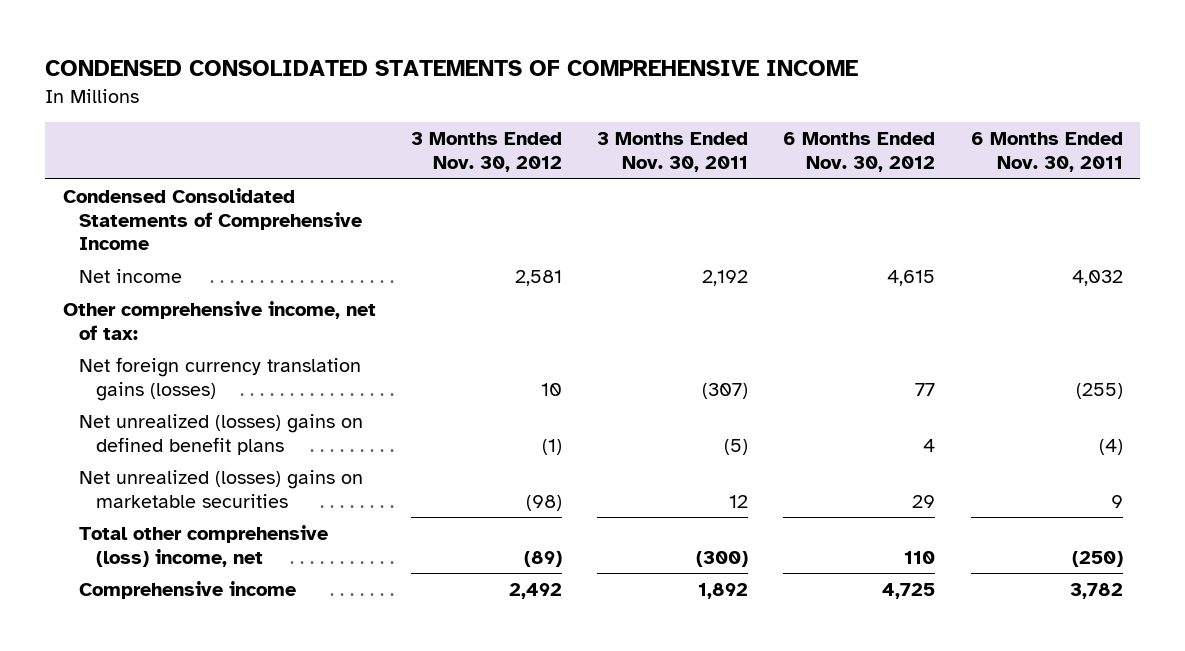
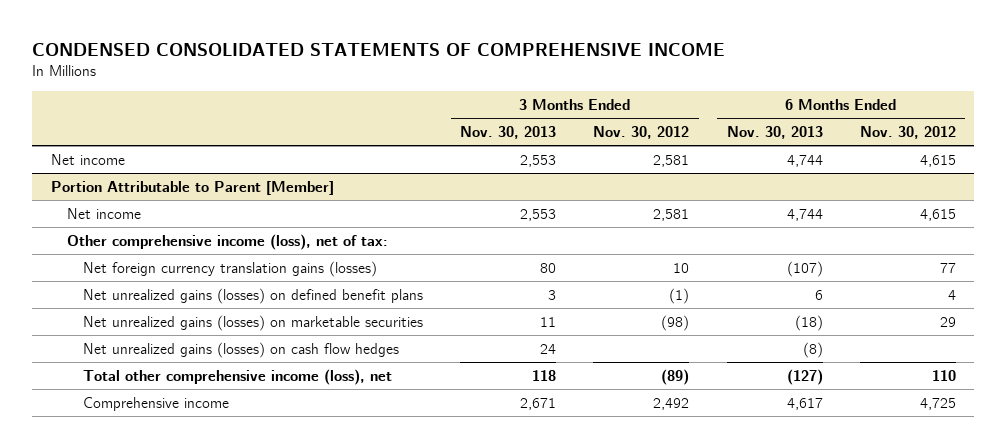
[597,132,749,172] 3 Months Ended Nov. 30, 2011 -> none
[970,132,1123,172] 6 Months Ended Nov. 30, 2011 -> none
none -> [460,126,557,140] Nov. 30, 2013
none -> [726,126,823,140] Nov. 30, 2013
[62,188,363,250] Condensed Consolidated Statements of Comprehensive Income -> none
none -> [50,180,334,195] Portion Attributable to Parent [Member]
none -> [67,207,142,219] Net income
[62,301,376,340] Other comprehensive income, net of tax: -> [67,233,389,250] Other comprehensive income (loss), net of tax:
[79,414,364,455] Net unrealized (losses) gains on defined benefit plans -> [83,287,424,304] Net unrealized gains (losses) on defined benefit plans
[79,470,364,508] Net unrealized (losses) gains on marketable securities -> [83,314,424,331] Net unrealized gains (losses) on marketable securities
none -> [83,341,400,358] Net unrealized gains (losses) on cash flow hedges
[79,525,329,567] Total other comprehensive (loss) income, net -> [83,368,393,385] Total other comprehensive income (loss), net

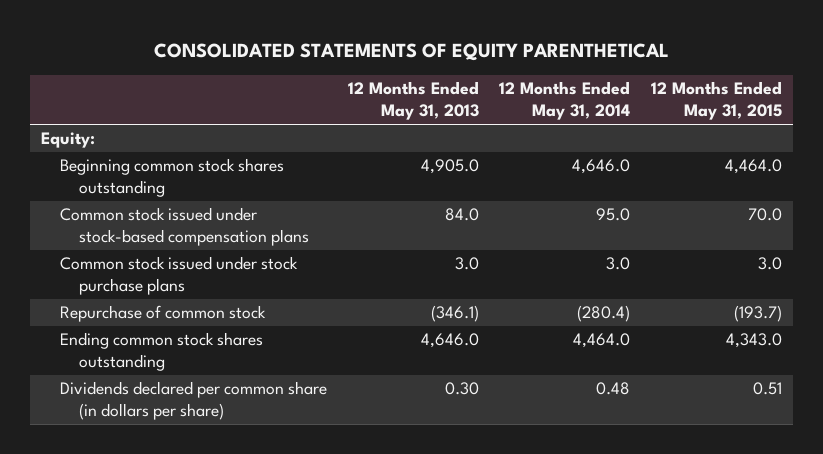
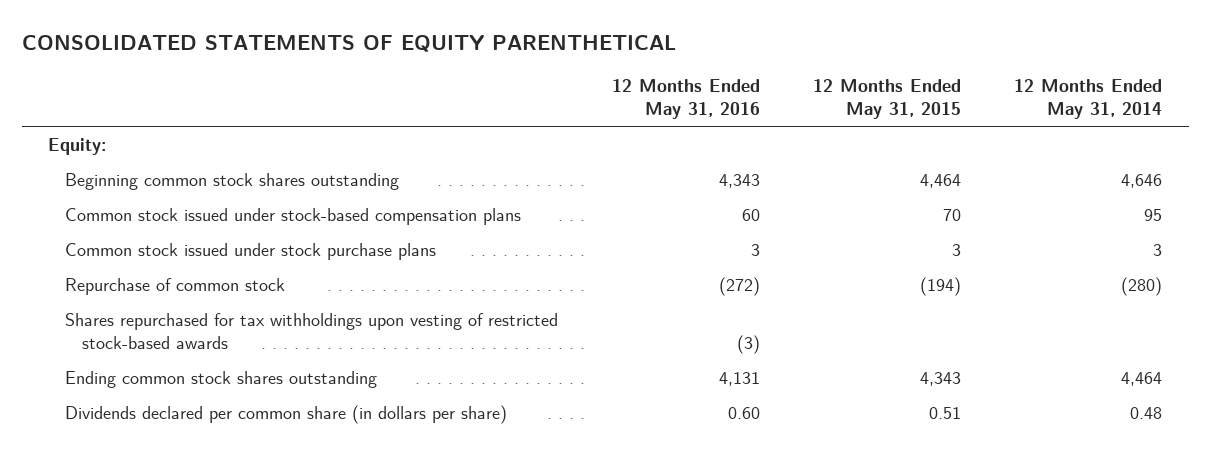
[347,81,479,121] 12 Months Ended May 31, 2013 -> none
none -> [611,78,760,120] 12 Months Ended May 31, 2016
[572,159,631,175] 4,646.0 -> [1121,173,1163,188] 4,646
[725,159,783,175] 4,464.0 -> [920,173,962,188] 4,464
[596,208,631,222] 95.0 -> [1144,208,1163,221] 95
[748,208,783,222] 70.0 -> [943,208,962,221] 70
[606,257,631,271] 3.0 -> [1153,243,1163,256] 3
[758,257,783,271] 3.0 -> [952,243,962,256] 3
[577,305,631,323] (280.4) -> [1121,276,1163,296] (280)
[734,305,783,323] (193.7) -> [920,276,962,296] (194)
none -> [65,312,559,350] Shares repurchased for tax withholdings upon vesting of restricted stock-based awards
[573,333,631,349] 4,464.0 -> [1121,371,1163,386] 4,464
[726,333,783,349] 4,343.0 -> [920,371,962,386] 4,343

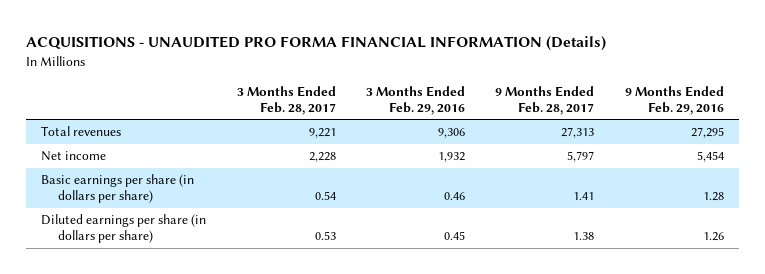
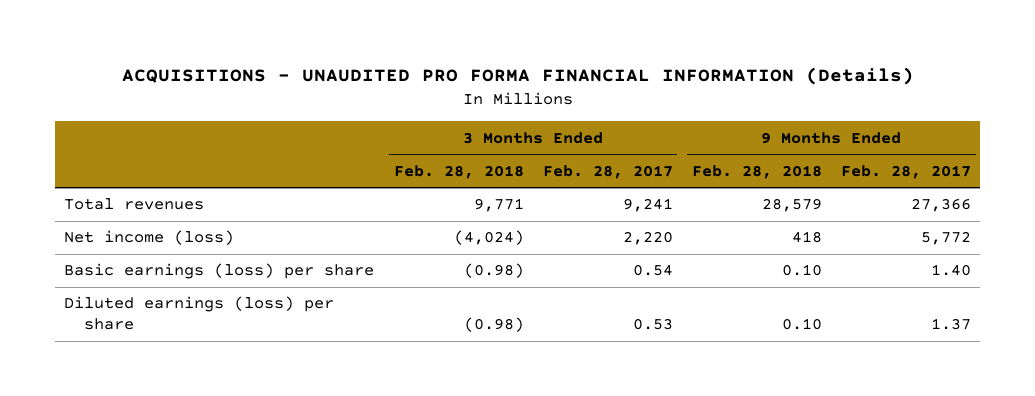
[366,85,466,115] 3 Months Ended Feb. 29, 2016 -> none
[624,85,724,115] 9 Months Ended Feb. 29, 2016 -> none
none -> [393,164,524,179] Feb. 28, 2018
none -> [691,164,822,179] Feb. 28, 2018
[308,128,336,139] 9,221 -> [622,198,673,213] 9,241
[561,127,595,139] 27,313 -> [910,198,971,213] 27,366
[41,151,107,162] Net income -> [64,230,235,246] Net income (loss)
[308,152,336,163] 2,228 -> [622,231,673,246] 2,220
[567,151,595,163] 5,797 -> [920,231,971,246] 5,772
[41,174,195,204] Basic earnings per share (in dollars per share) -> [64,263,375,280] Basic earnings (loss) per share
[573,192,595,201] 1.41 -> [930,264,971,277] 1.40
[41,214,207,244] Diluted earnings per share (in dollars per share) -> [64,296,335,331] Diluted earnings (loss) per share
[573,232,595,241] 1.38 -> [930,318,971,331] 1.37

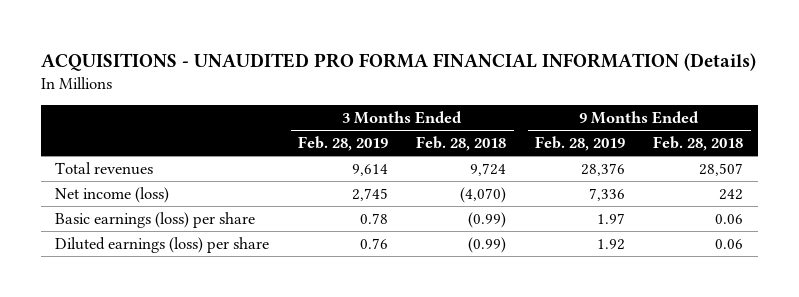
[542,164,673,179] Feb. 28, 2017 -> none
[840,164,971,179] Feb. 28, 2017 -> none
none -> [297,136,388,152] Feb. 28, 2019
none -> [534,136,625,152] Feb. 28, 2019
[473,198,524,213] 9,771 -> [470,162,507,176] 9,724
[761,198,822,213] 28,579 -> [699,162,744,176] 28,507
[453,230,524,246] (4,024) -> [460,186,507,203] (4,070)
[791,231,822,244] 418 -> [719,188,744,200] 242
[463,263,524,279] (0.98) -> [468,211,507,228] (0.99)
[781,264,822,277] 0.10 -> [715,213,744,224] 0.06
[463,317,524,333] (0.98) -> [468,236,507,253] (0.99)
[781,318,822,331] 0.10 -> [715,238,744,249] 0.06

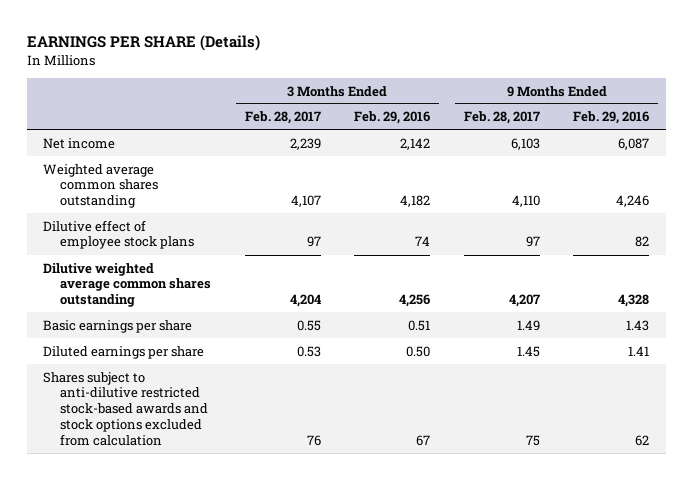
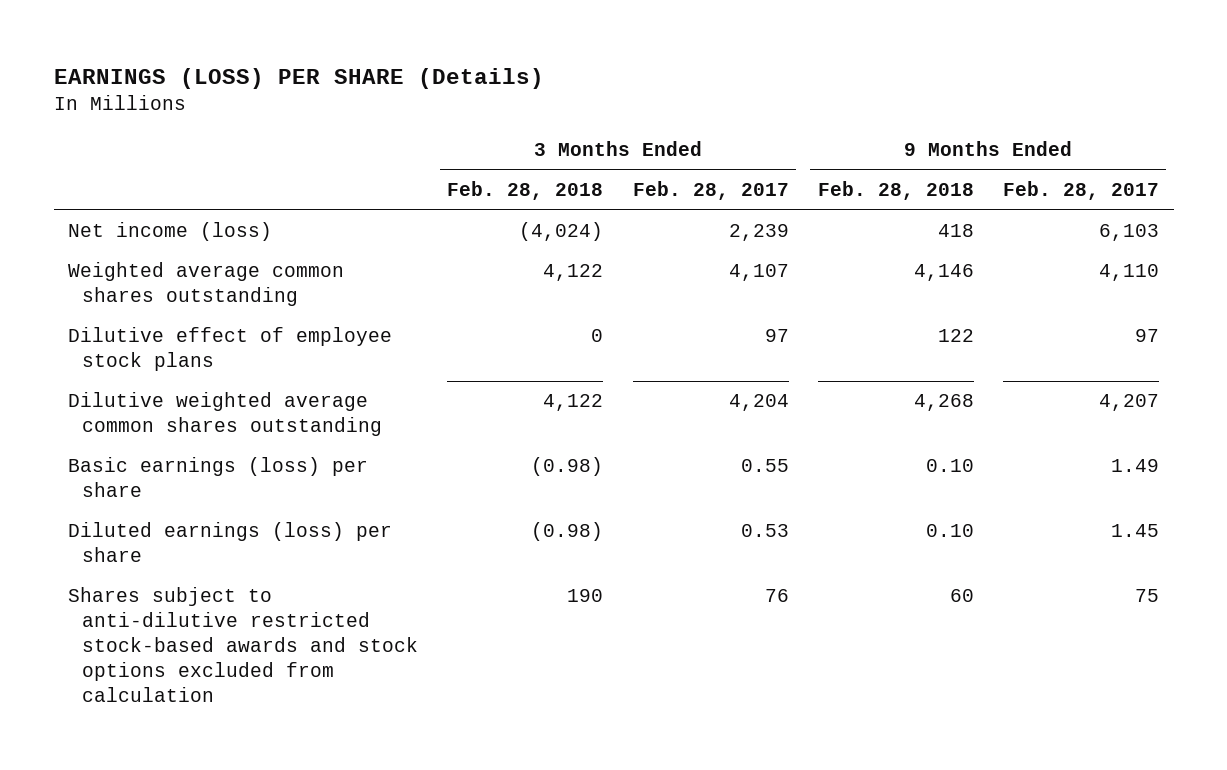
[26,35,260,52] EARNINGS PER SHARE (Details) -> [53,68,544,90] EARNINGS (LOSS) PER SHARE (Details)
[354,111,431,125] Feb. 29, 2016 -> none
[573,111,650,125] Feb. 29, 2016 -> none
none -> [447,181,604,201] Feb. 28, 2018
none -> [817,181,974,201] Feb. 28, 2018
[43,137,116,149] Net income -> [68,222,273,242] Net income (loss)
[43,319,193,333] Basic earnings per share -> [68,457,369,498] Basic earnings (loss) per share
[43,345,205,359] Diluted earnings per share -> [68,522,393,563] Diluted earnings (loss) per share

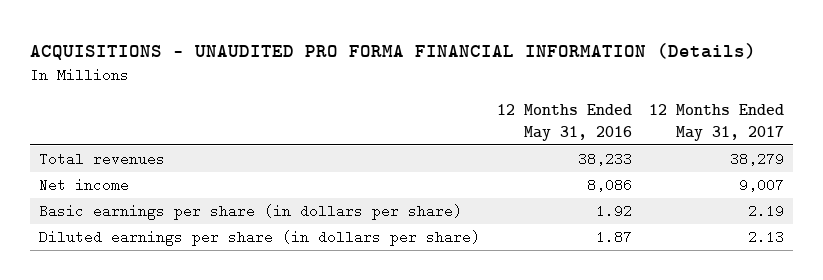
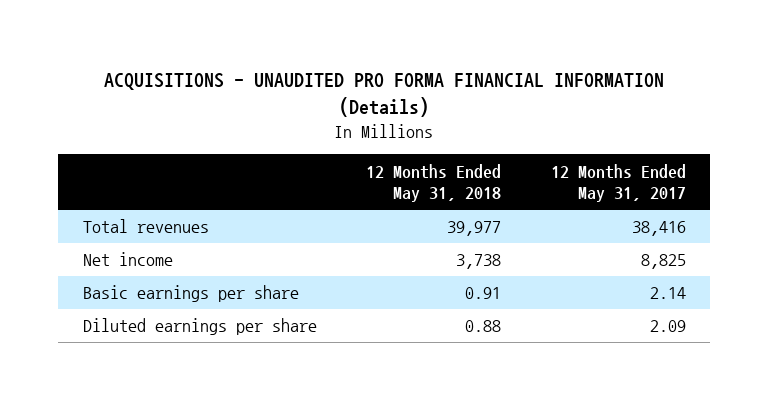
[497,104,633,141] 12 Months Ended May 31, 2016 -> none
none -> [366,163,502,202] 12 Months Ended May 31, 2018
[730,152,785,167] 38,279 -> [631,221,686,237] 38,416
[739,178,785,193] 9,007 -> [640,254,686,270] 8,825
[38,204,462,221] Basic earnings per share (in dollars per share) -> [83,285,300,303] Basic earnings per share
[748,204,785,219] 2.19 -> [649,287,686,300] 2.14
[38,230,480,247] Diluted earnings per share (in dollars per share) -> [83,318,318,336] Diluted earnings per share
[748,230,785,245] 2.13 -> [649,320,686,333] 2.09

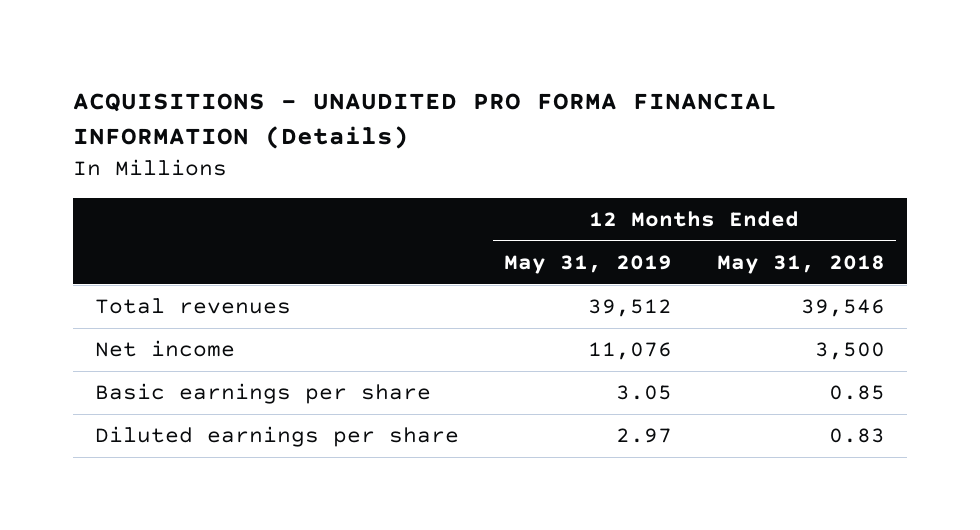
[550,163,686,202] 12 Months Ended May 31, 2017 -> none
none -> [504,254,673,274] May 31, 2019
[447,221,502,237] 39,977 -> [800,299,885,318] 39,546
[456,254,502,270] 3,738 -> [814,342,885,361] 3,500
[465,287,502,300] 0.91 -> [828,385,885,401] 0.85
[465,320,502,333] 0.88 -> [828,428,885,444] 0.83

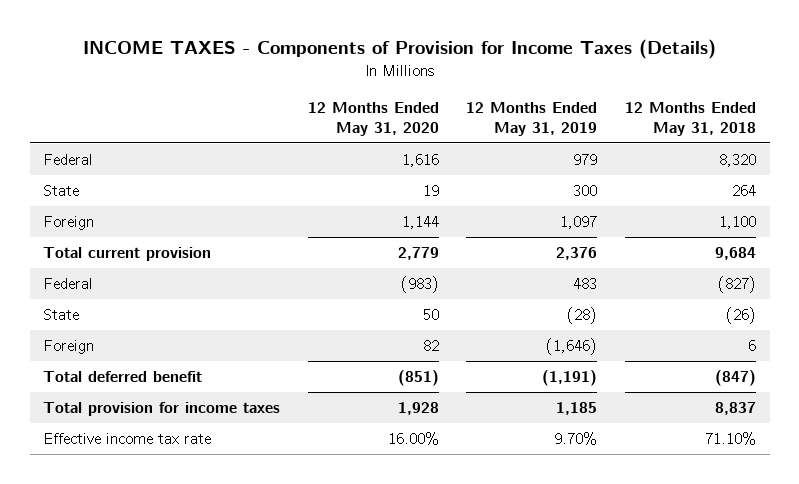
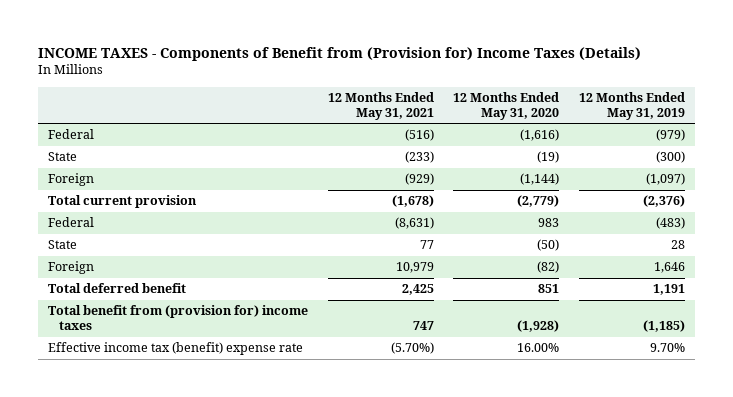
[82,39,716,60] INCOME TAXES - Components of Provision for Income Taxes (Details) -> [38,46,642,61] INCOME TAXES - Components of Benefit from (Provision for) Income Taxes (Details)
[624,101,756,136] 12 Months Ended May 31, 2018 -> none
none -> [327,92,434,120] 12 Months Ended May 31, 2021
[401,153,439,167] 1,616 -> [520,129,560,142] (1,616)
[573,153,598,165] 979 -> [655,129,685,142] (979)
[422,184,439,196] 19 -> [537,151,560,164] (19)
[573,184,598,196] 300 -> [655,151,685,164] (300)
[401,215,439,229] 1,144 -> [520,173,560,186] (1,144)
[560,215,598,229] 1,097 -> [645,173,685,186] (1,097)
[397,246,439,260] 2,779 -> [517,195,560,208] (2,779)
[556,246,598,260] 2,376 -> [642,195,685,208] (2,376)
[400,275,439,293] (983) -> [538,218,560,228] 983
[573,277,598,289] 483 -> [655,217,685,230] (483)
[422,308,439,320] 50 -> [537,239,560,252] (50)
[567,306,598,324] (28) -> [670,240,685,250] 28
[422,339,439,351] 82 -> [537,261,560,274] (82)
[546,337,598,355] (1,646) -> [653,262,685,274] 1,646
[397,369,439,386] (851) -> [538,284,560,294] 851
[542,369,598,386] (1,191) -> [652,284,685,296] 1,191
[43,401,281,416] Total provision for income taxes -> [48,305,309,331] Total benefit from (provision for) income taxes
[397,401,439,415] 1,928 -> [517,320,560,333] (1,928)
[556,401,598,415] 1,185 -> [642,320,685,333] (1,185)
[43,432,212,444] Effective income tax rate -> [48,342,304,356] Effective income tax (benefit) expense rate

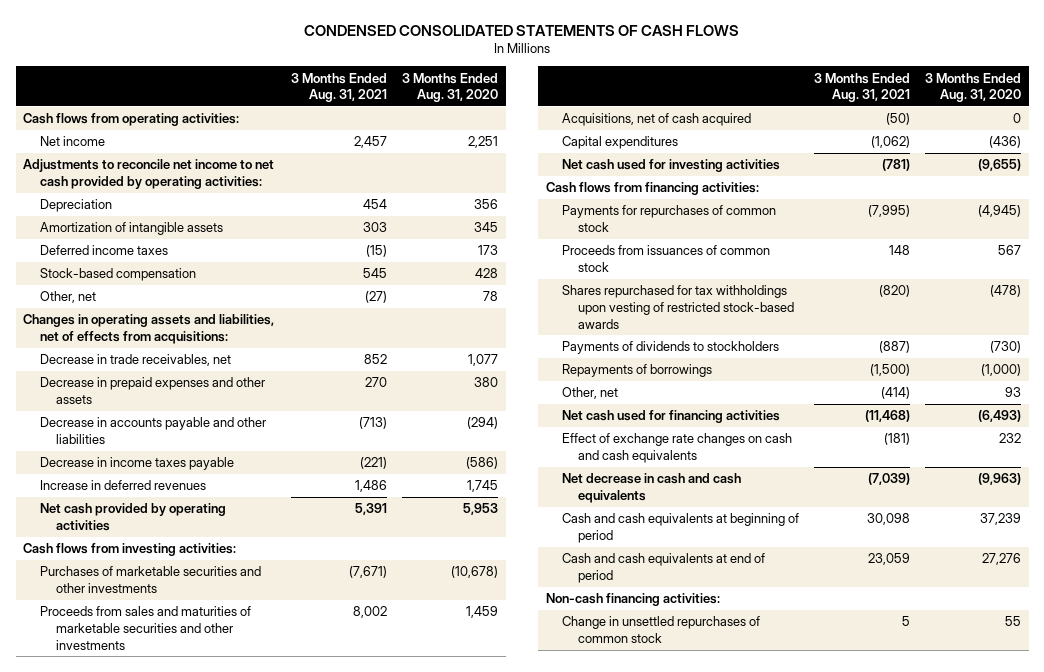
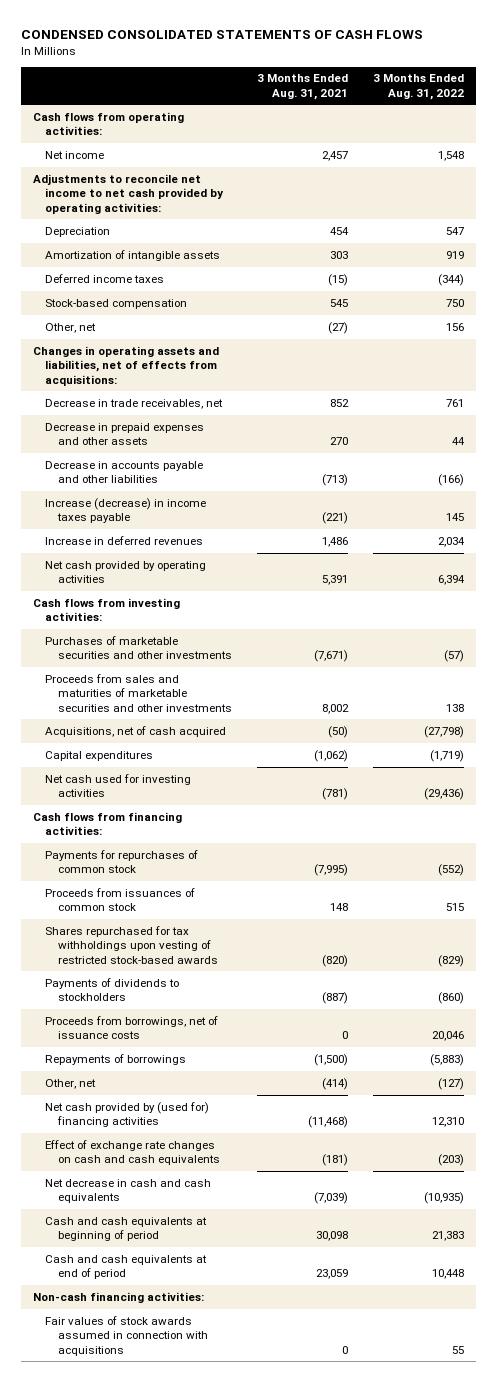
[402,72,499,103] 3 Months Ended Aug. 31, 2020 -> none
none -> [372,74,464,100] 3 Months Ended Aug. 31, 2022
[39,457,234,471] Decrease in income taxes payable -> [45,497,207,524] Increase (decrease) in income taxes payable
none -> [45,1015,219,1040] Proceeds from borrowings, net of issuance costs
[562,410,781,424] Net cash used for financing activities -> [45,1101,210,1128] Net cash provided by (used for) financing activities
[562,616,761,643] Change in unsettled repurchases of common stock -> none
none -> [45,1315,208,1356] Fair values of stock awards assumed in connection with acquisitions

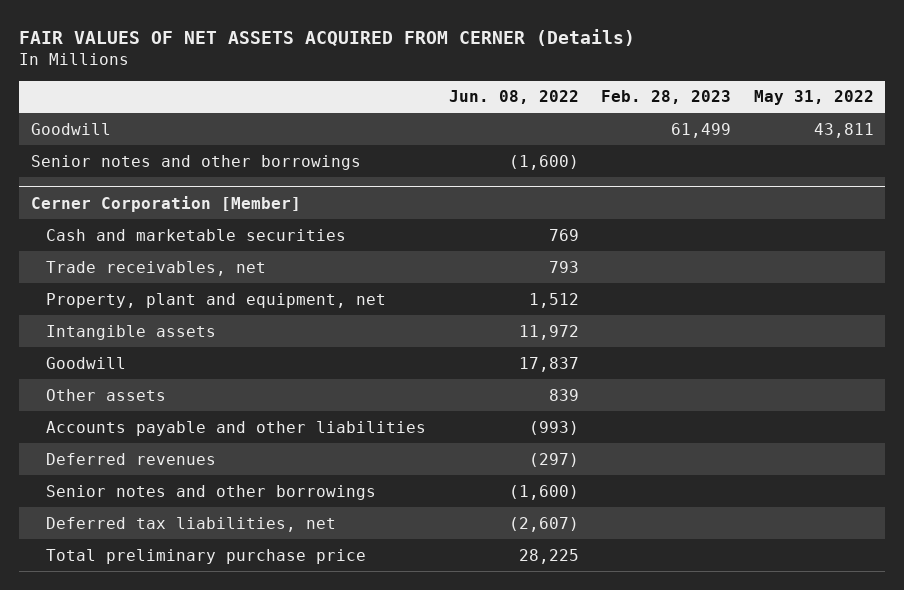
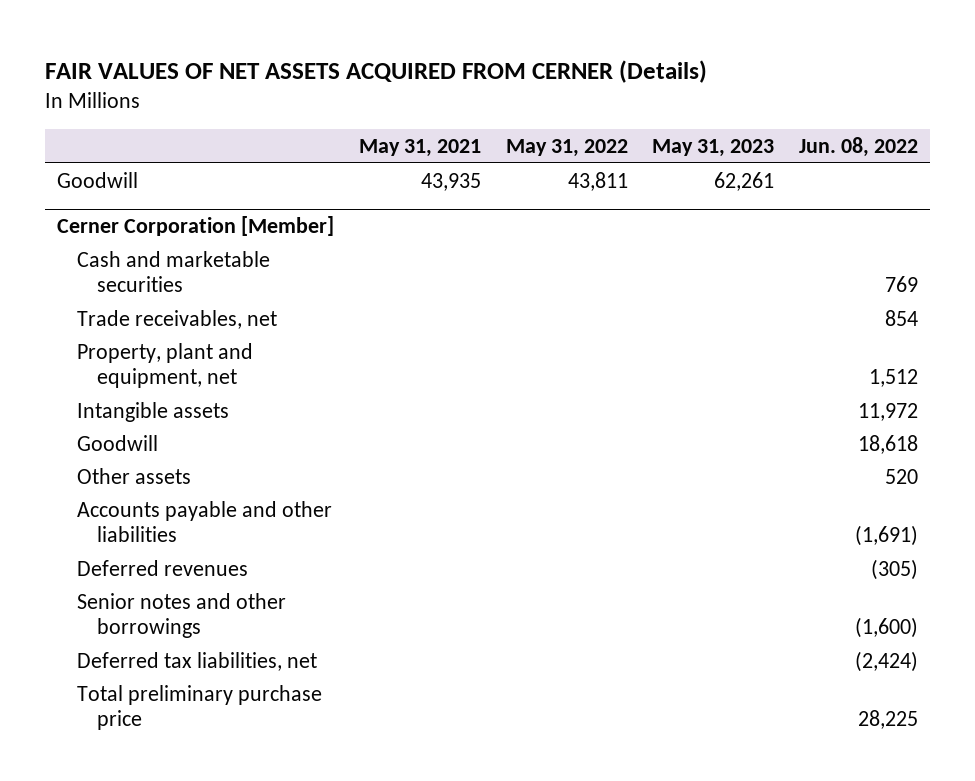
[601,90,732,105] Feb. 28, 2023 -> none
none -> [359,139,482,158] May 31, 2021
none -> [652,139,775,158] May 31, 2023
[30,154,361,170] Senior notes and other borrowings -> none
[548,260,579,273] 793 -> [884,309,918,326] 854
[518,356,579,372] 17,837 -> [857,434,918,454] 18,618
[548,388,579,401] 839 -> [884,468,918,484] 520
[528,420,579,435] (993) -> [854,525,918,547] (1,691)
[528,452,579,467] (297) -> [870,558,918,580] (305)
[508,516,579,532] (2,607) -> [854,650,918,672] (2,424)

